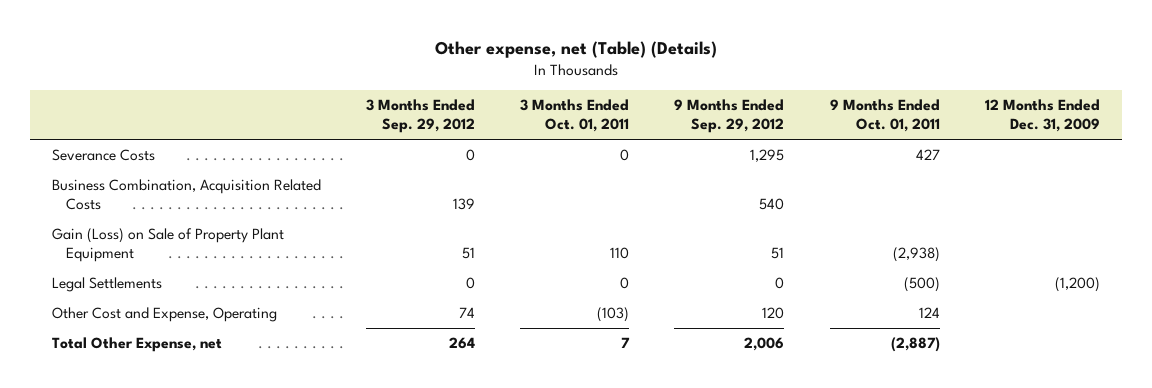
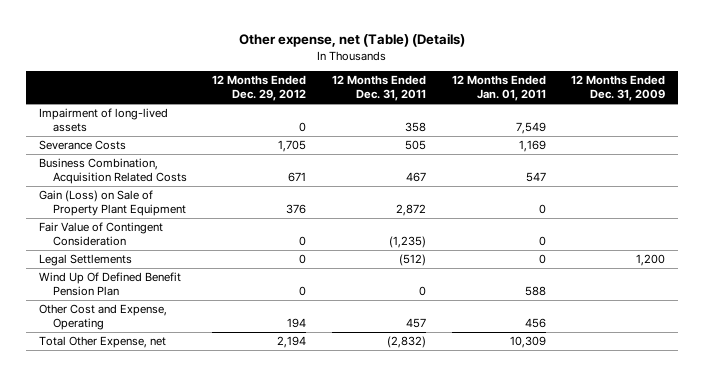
[366,99,476,134] 3 Months Ended Sep. 29, 2012 -> none
[520,99,630,133] 3 Months Ended Oct. 01, 2011 -> none
[674,99,785,134] 9 Months Ended Sep. 29, 2012 -> none
[829,99,940,133] 9 Months Ended Oct. 01, 2011 -> none
none -> [212,75,307,102] 12 Months Ended Dec. 29, 2012
none -> [332,75,427,102] 12 Months Ended Dec. 31, 2011
none -> [451,75,546,102] 12 Months Ended Jan. 01, 2011
none -> [38,108,168,133] Impairment of long-lived assets
none -> [38,222,163,247] Fair Value of Contingent Consideration
[1054,277,1100,293] (1,200) -> [636,254,666,267] 1,200
none -> [38,272,181,297] Wind Up Of Defined Benefit Pension Plan

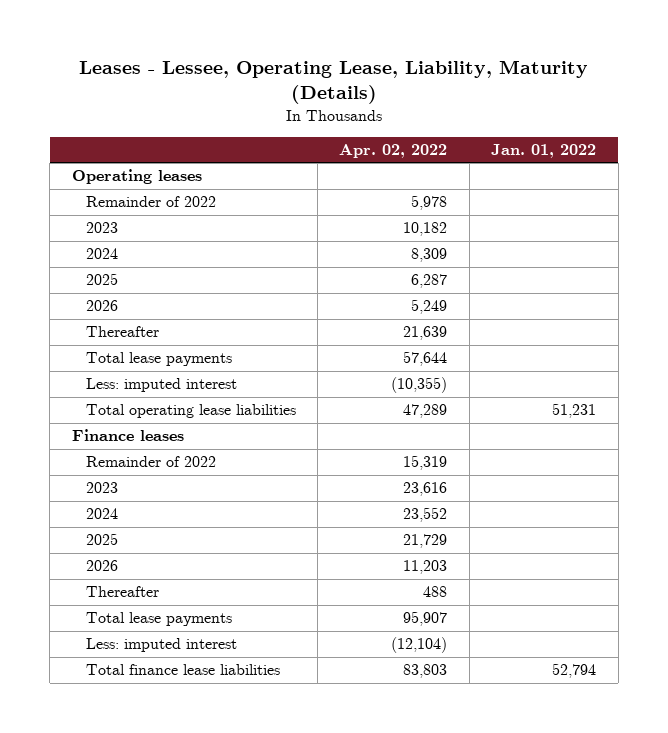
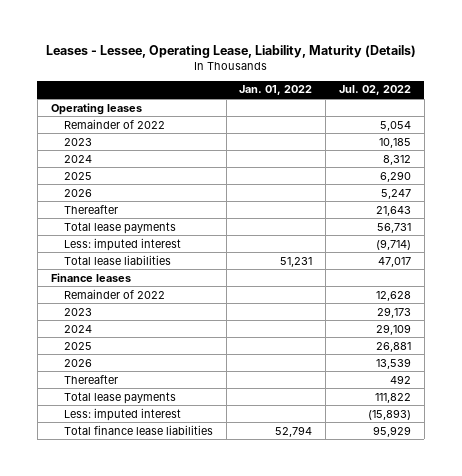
[339,143,448,158] Apr. 02, 2022 -> none
none -> [339,85,412,96] Jul. 02, 2022
[85,404,296,419] Total operating lease liabilities -> [63,254,171,265] Total lease liabilities

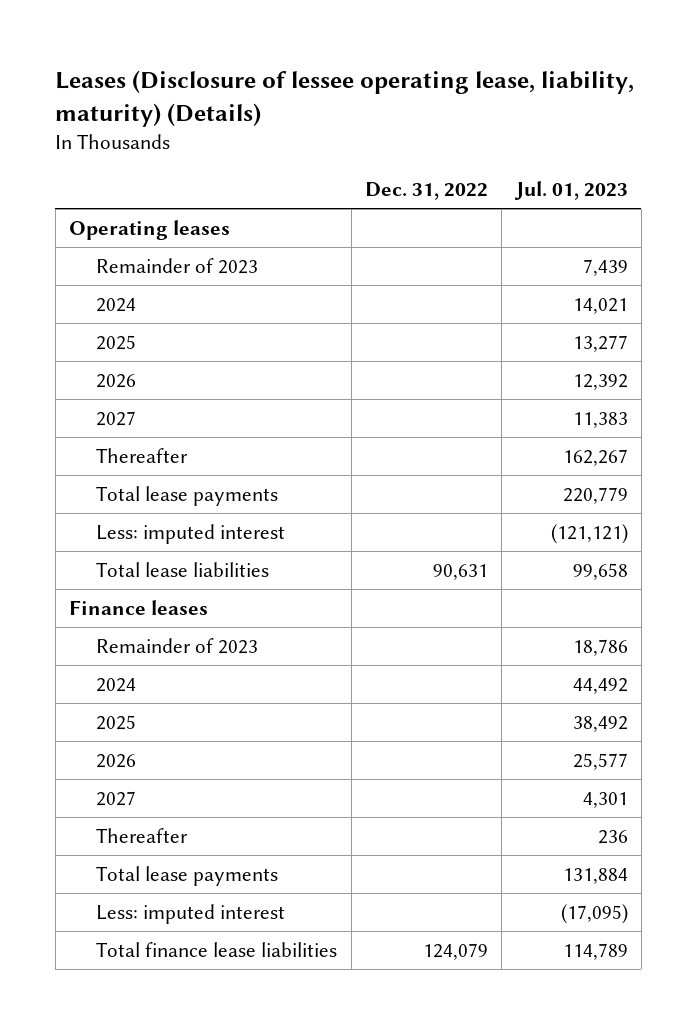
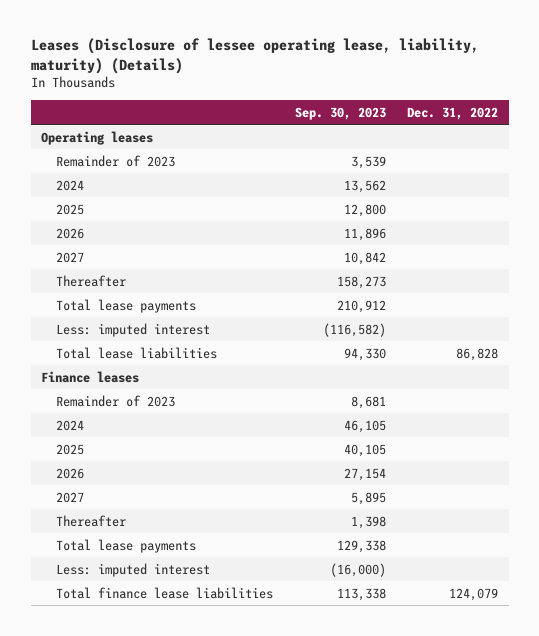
[513,181,628,201] Jul. 01, 2023 -> none
none -> [294,106,386,120] Sep. 30, 2023
[432,563,488,580] 90,631 -> [456,347,499,361] 86,828

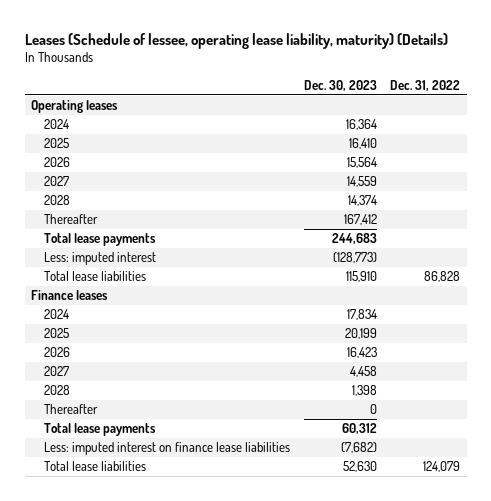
[30,38,479,75] Leases (Disclosure of lessee operating lease, liability, maturity) (Details) -> [24,32,448,49] Leases (Schedule of lessee, operating lease liability, maturity) (Details)
[294,106,386,120] Sep. 30, 2023 -> none
none -> [303,79,377,91] Dec. 30, 2023
[56,154,176,167] Remainder of 2023 -> none
none -> [44,195,71,206] 2028
[56,394,176,407] Remainder of 2023 -> none
none -> [44,385,71,396] 2028
[56,562,211,577] Less: imputed interest -> [44,442,291,456] Less: imputed interest on finance lease liabilities
[56,586,274,599] Total finance lease liabilities -> [44,461,147,472] Total lease liabilities

